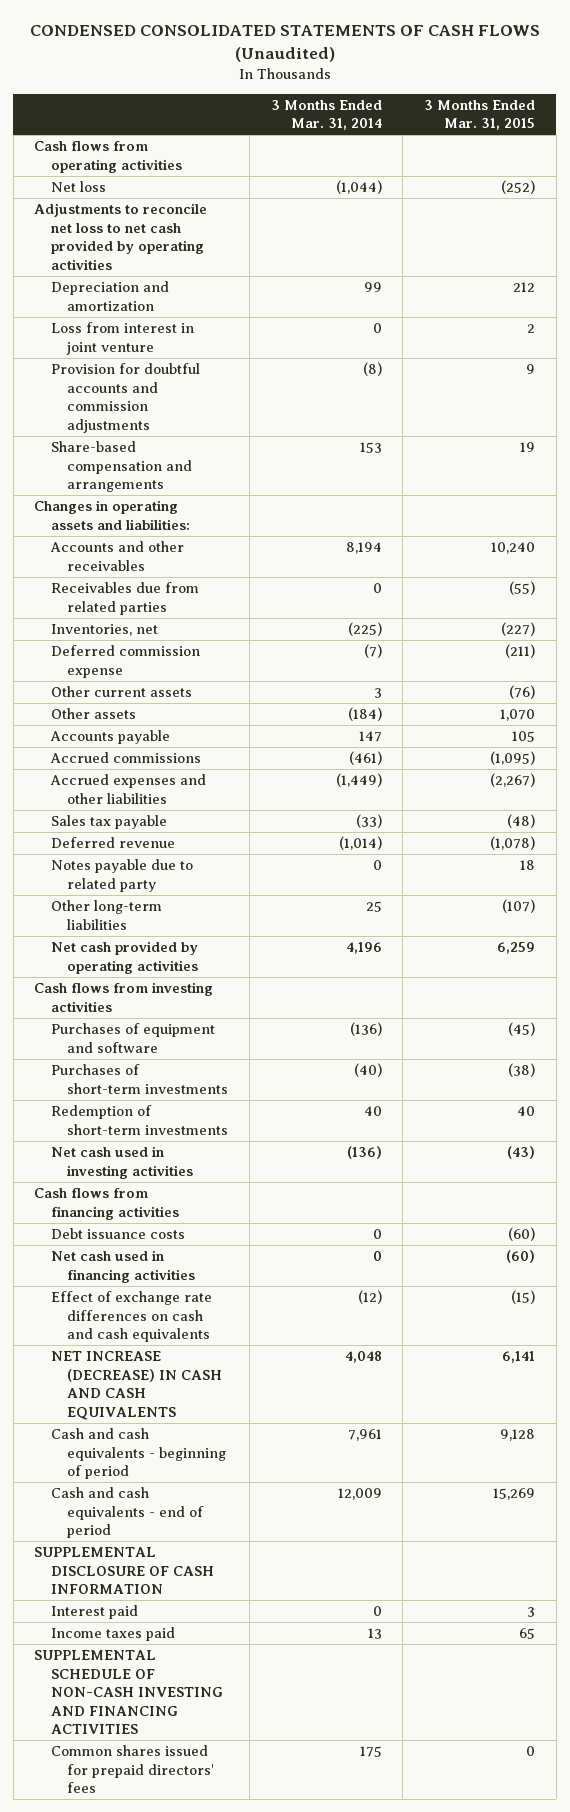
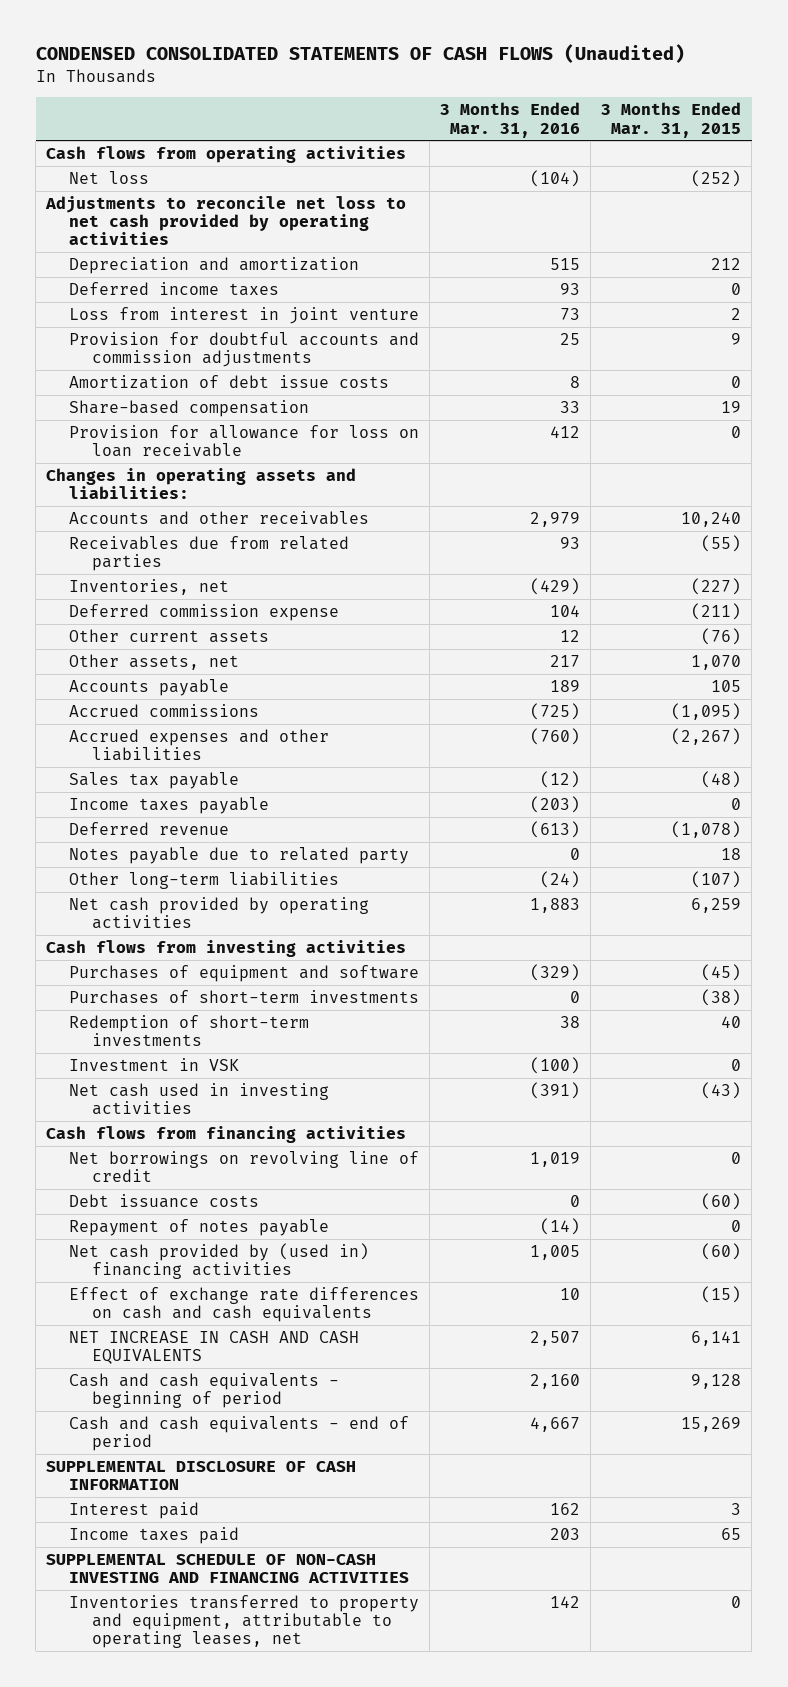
[270,99,382,131] 3 Months Ended Mar. 31, 2014 -> none
none -> [440,102,581,138] 3 Months Ended Mar. 31, 2016
none -> [69,281,280,296] Deferred income taxes
none -> [69,374,390,389] Amortization of debt issue costs
[50,441,193,493] Share-based compensation and arrangements -> [69,399,310,417] Share-based compensation
none -> [69,424,420,458] Provision for allowance for loss on loan receivable
[50,708,136,720] Other assets -> [69,653,240,670] Other assets, net
none -> [69,796,270,814] Income taxes payable
none -> [69,1057,240,1071] Investment in VSK
none -> [69,1150,420,1183] Net borrowings on revolving line of credit
none -> [69,1218,330,1236] Repayment of notes payable
[50,1250,196,1283] Net cash used in financing activities -> [69,1242,370,1280] Net cash provided by (used in) financing activities
[50,1351,223,1420] NET INCREASE (DECREASE) IN CASH AND CASH EQUIVALENTS -> [69,1330,360,1365] NET INCREASE IN CASH AND CASH EQUIVALENTS
[50,1745,215,1794] Common shares issued for prepaid directors' fees -> none
none -> [69,1594,420,1649] Inventories transferred to property and equipment, attributable to operating leases, net

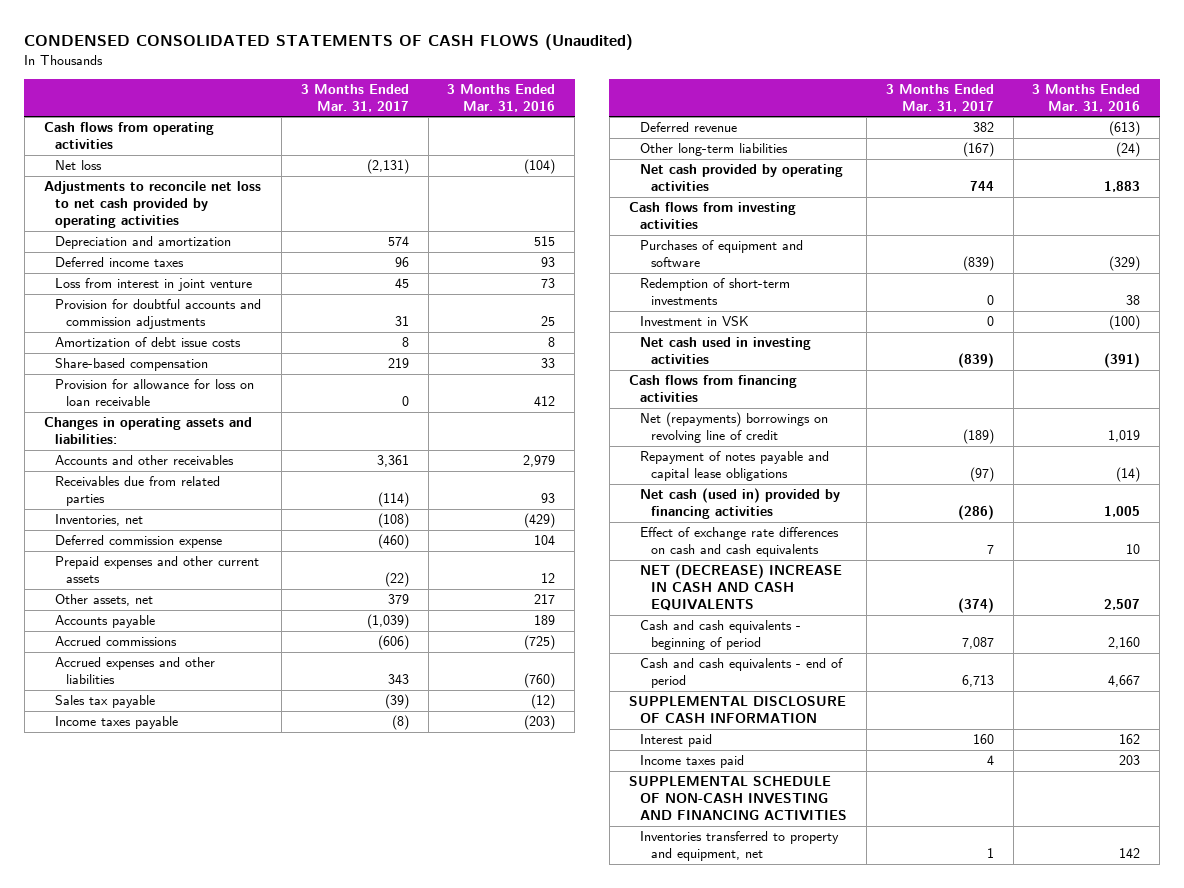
[601,102,742,138] 3 Months Ended Mar. 31, 2015 -> none
none -> [300,83,409,112] 3 Months Ended Mar. 31, 2017
[69,628,270,643] Other current assets -> [55,556,260,584] Prepaid expenses and other current assets
[69,846,410,864] Notes payable due to related party -> none
[69,989,420,1004] Purchases of short-term investments -> none
[69,1193,260,1208] Debt issuance costs -> none
[69,1150,420,1183] Net borrowings on revolving line of credit -> [640,412,829,444] Net (repayments) borrowings on revolving line of credit
[69,1218,330,1236] Repayment of notes payable -> [640,451,830,482] Repayment of notes payable and capital lease obligations
[69,1242,370,1280] Net cash provided by (used in) financing activities -> [640,488,841,520] Net cash (used in) provided by financing activities
[69,1330,360,1365] NET INCREASE IN CASH AND CASH EQUIVALENTS -> [640,564,843,612] NET (DECREASE) INCREASE IN CASH AND CASH EQUIVALENTS
[69,1594,420,1649] Inventories transferred to property and equipment, attributable to operating leases, net -> [640,831,840,862] Inventories transferred to property and equipment, net

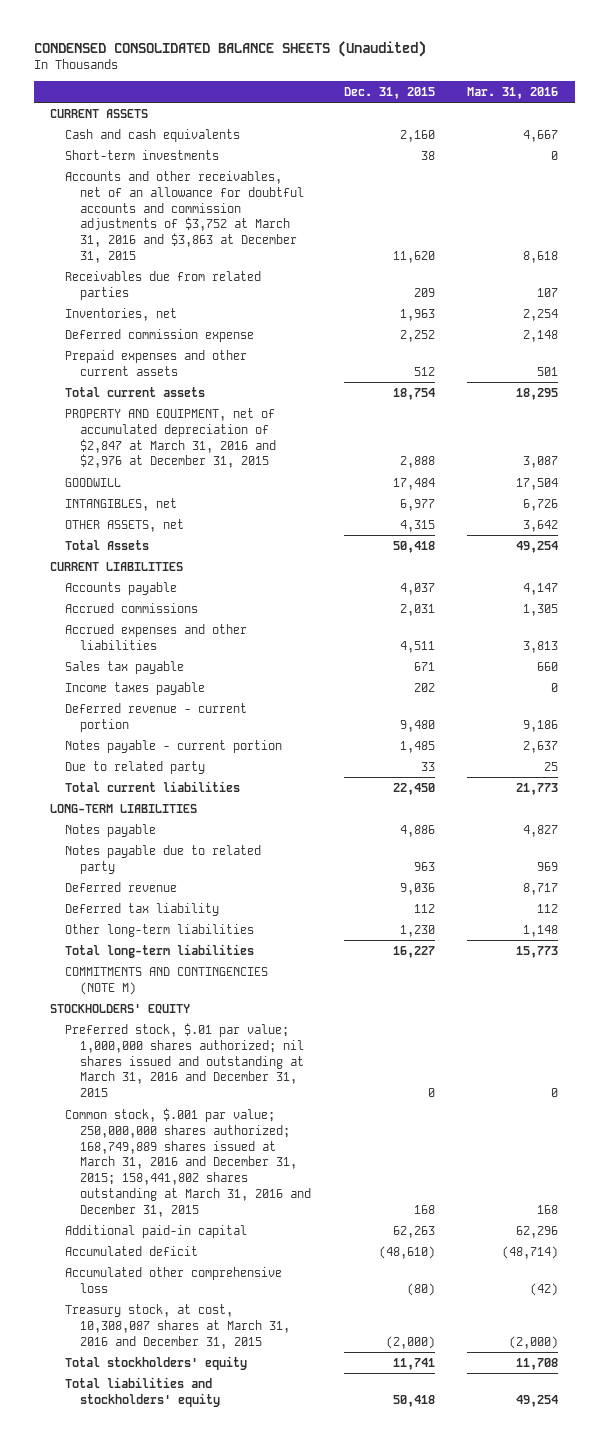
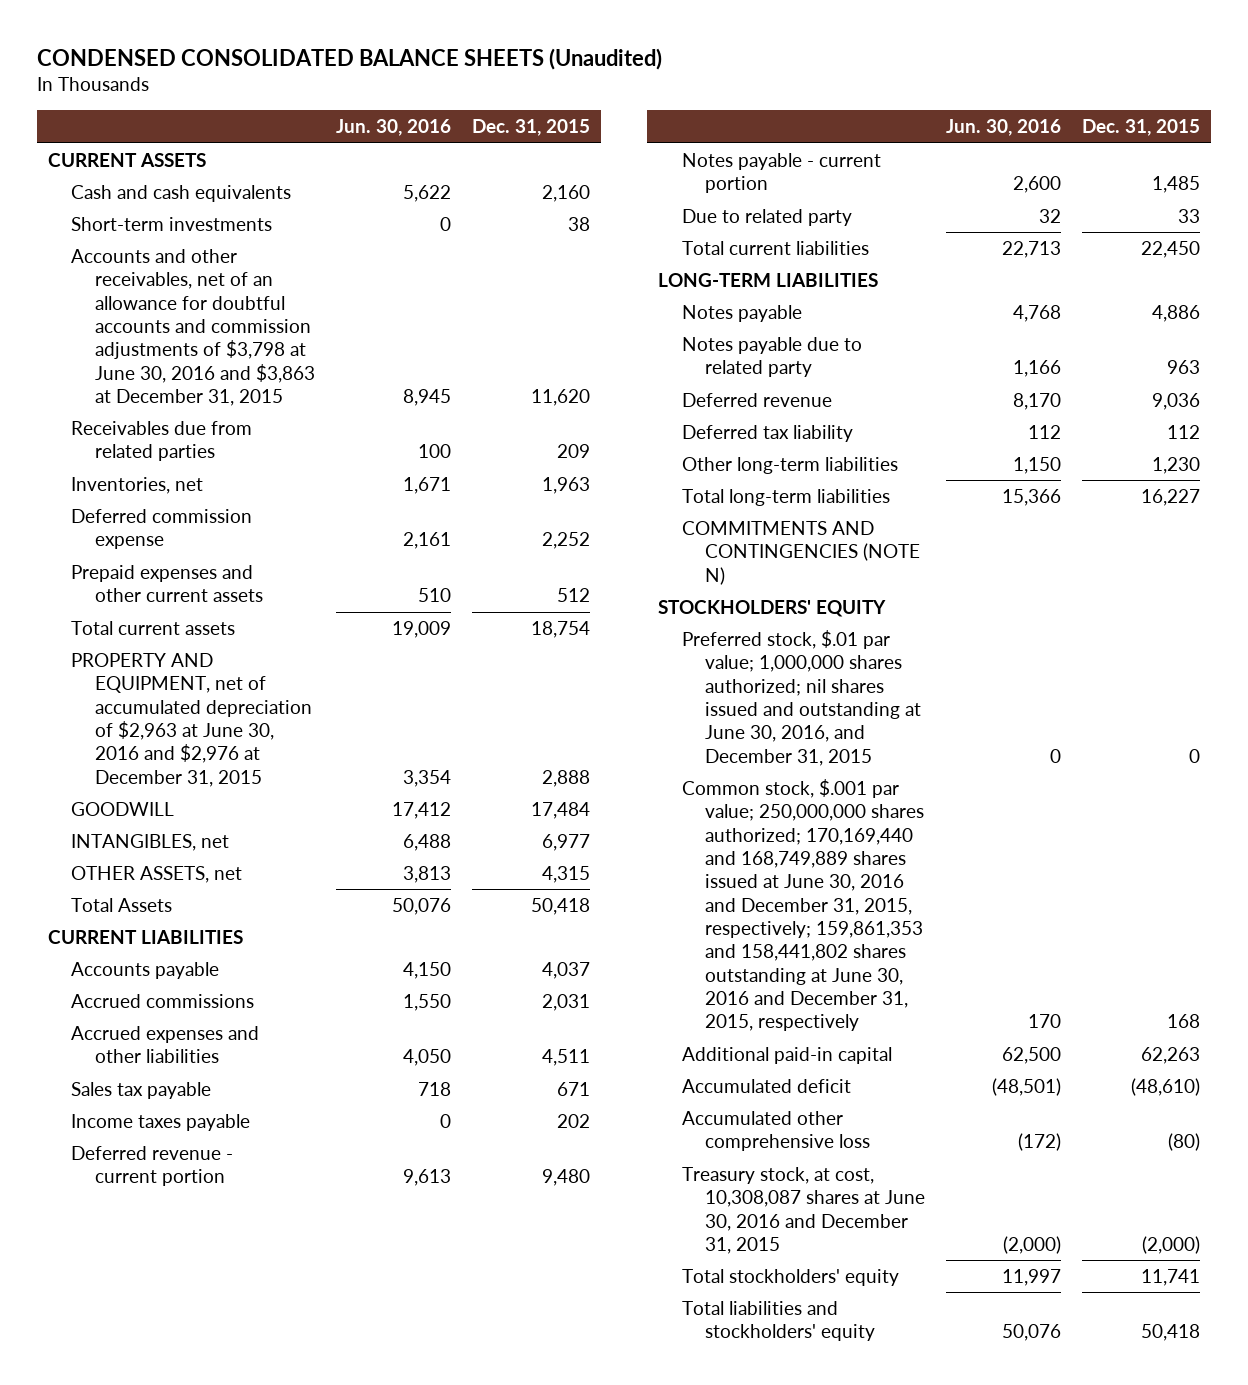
[467,87,559,100] Mar. 31, 2016 -> none
none -> [336,119,452,137] Jun. 30, 2016
[65,170,305,264] Accounts and other receivables, net of an allowance for doubtful accounts and commission adjustments of $3,752 at March 31, 2016 and $3,863 at December 31, 2015 -> [71,248,315,406] Accounts and other receivables, net of an allowance for doubtful accounts and commission adjustments of $3,798 at June 30, 2016 and $3,863 at December 31, 2015
[65,407,277,469] PROPERTY AND EQUIPMENT, net of accumulated depreciation of $2,847 at March 31, 2016 and $2,976 at December 31, 2015 -> [71,652,312,787] PROPERTY AND EQUIPMENT, net of accumulated depreciation of $2,963 at June 30, 2016 and $2,976 at December 31, 2015
[65,966,269,995] COMMITMENTS AND CONTINGENCIES (NOTE M) -> [681,520,921,585] COMMITMENTS AND CONTINGENCIES (NOTE N)
[65,1022,305,1098] Preferred stock, $.01 par value; 1,000,000 shares authorized; nil shares issued and outstanding at March 31, 2016 and December 31, 2015 -> [681,629,922,766] Preferred stock, $.01 par value; 1,000,000 shares authorized; nil shares issued and outstanding at June 30, 2016, and December 31, 2015
[65,1107,312,1217] Common stock, $.001 par value; 250,000,000 shares authorized; 168,749,889 shares issued at March 31, 2016 and December 31, 2015; 158,441,802 shares outstanding at March 31, 2016 and December 31, 2015 -> [681,778,925,1032] Common stock, $.001 par value; 250,000,000 shares authorized; 170,169,440 and 168,749,889 shares issued at June 30, 2016 and December 31, 2015, respectively; 159,861,353 and 158,441,802 shares outstanding at June 30, 2016 and December 31, 2015, respectively
[65,1303,291,1349] Treasury stock, at cost, 10,308,087 shares at March 31, 2016 and December 31, 2015 -> [681,1166,926,1254] Treasury stock, at cost, 10,308,087 shares at June 30, 2016 and December 31, 2015

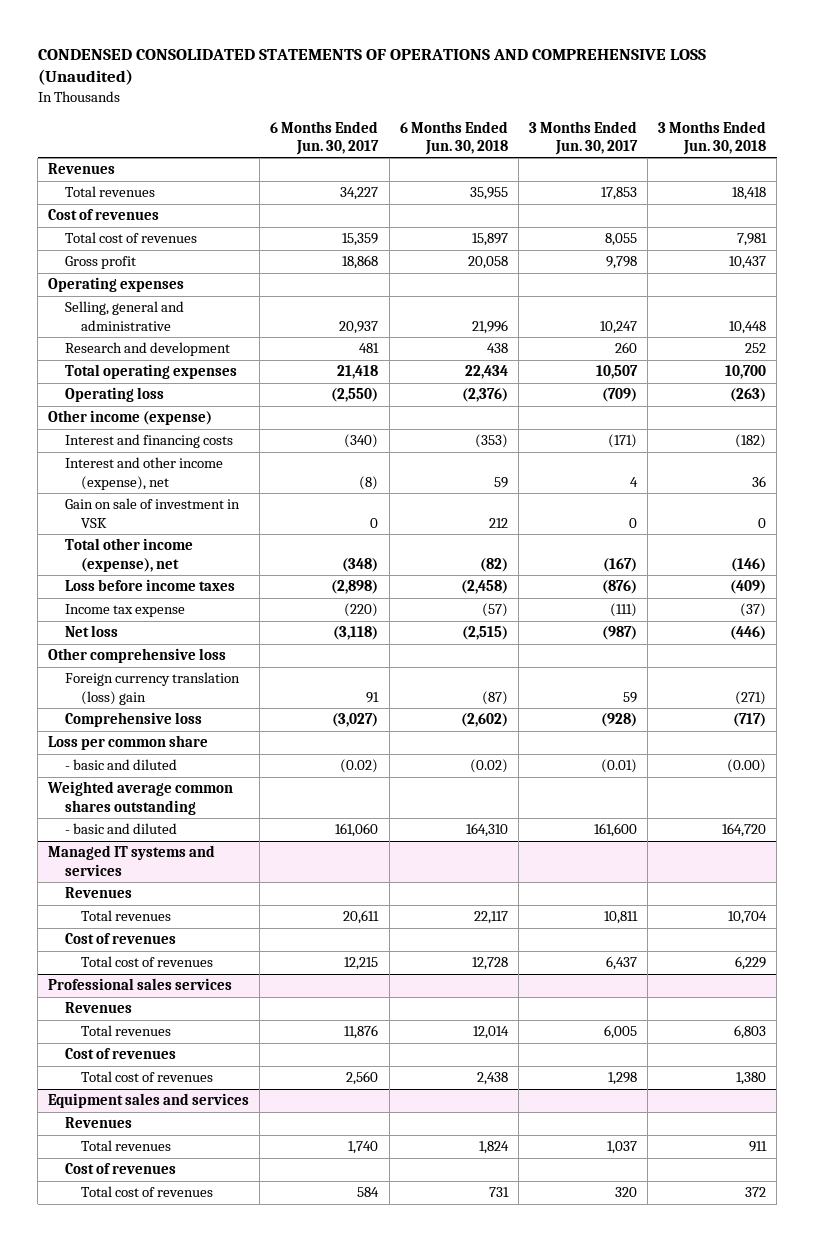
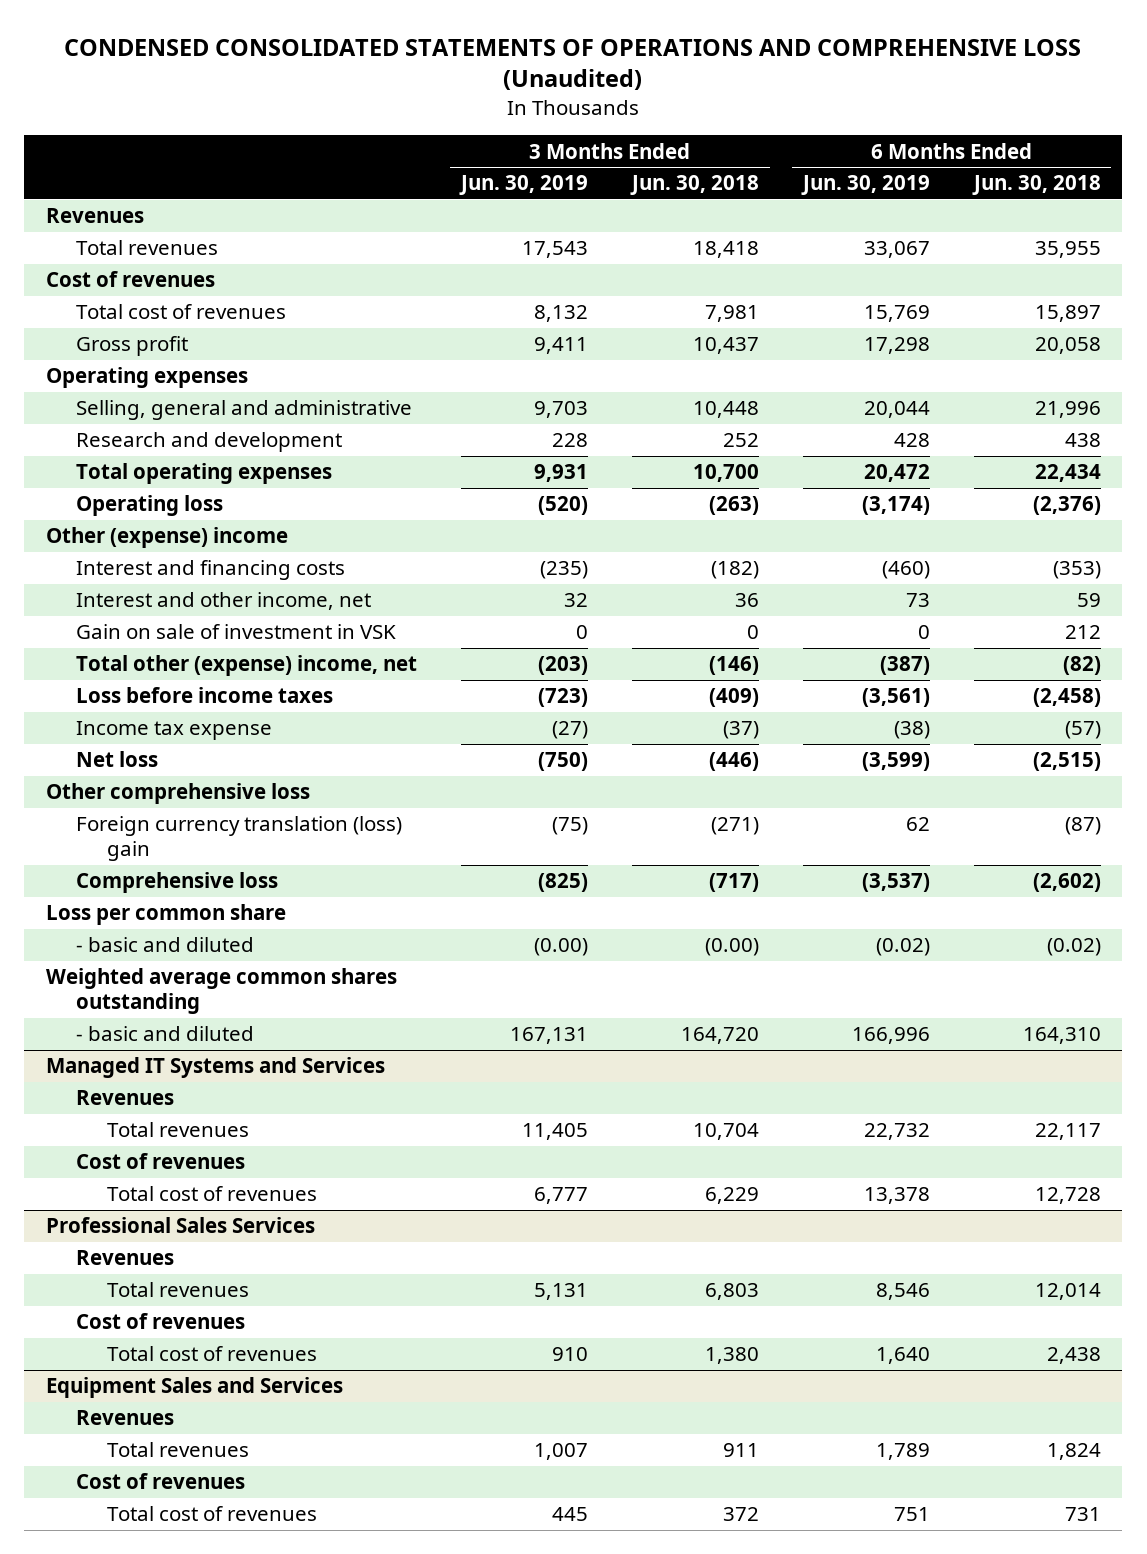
[270,120,380,155] 6 Months Ended Jun. 30, 2017 -> none
[528,120,638,155] 3 Months Ended Jun. 30, 2017 -> none
none -> [459,175,589,196] Jun. 30, 2019
none -> [800,175,930,196] Jun. 30, 2019
[48,410,213,426] Other income (expense) -> [46,527,289,549] Other (expense) income
[64,457,223,490] Interest and other income (expense), net -> [76,592,372,611] Interest and other income, net
[64,538,193,572] Total other income (expense), net -> [76,655,418,677] Total other (expense) income, net
[48,845,216,876] Managed IT systems and services -> [46,1057,386,1079] Managed IT Systems and Services
[48,978,233,991] Professional sales services -> [46,1217,316,1234] Professional Sales Services
[48,1093,250,1109] Equipment sales and services -> [46,1377,344,1399] Equipment Sales and Services

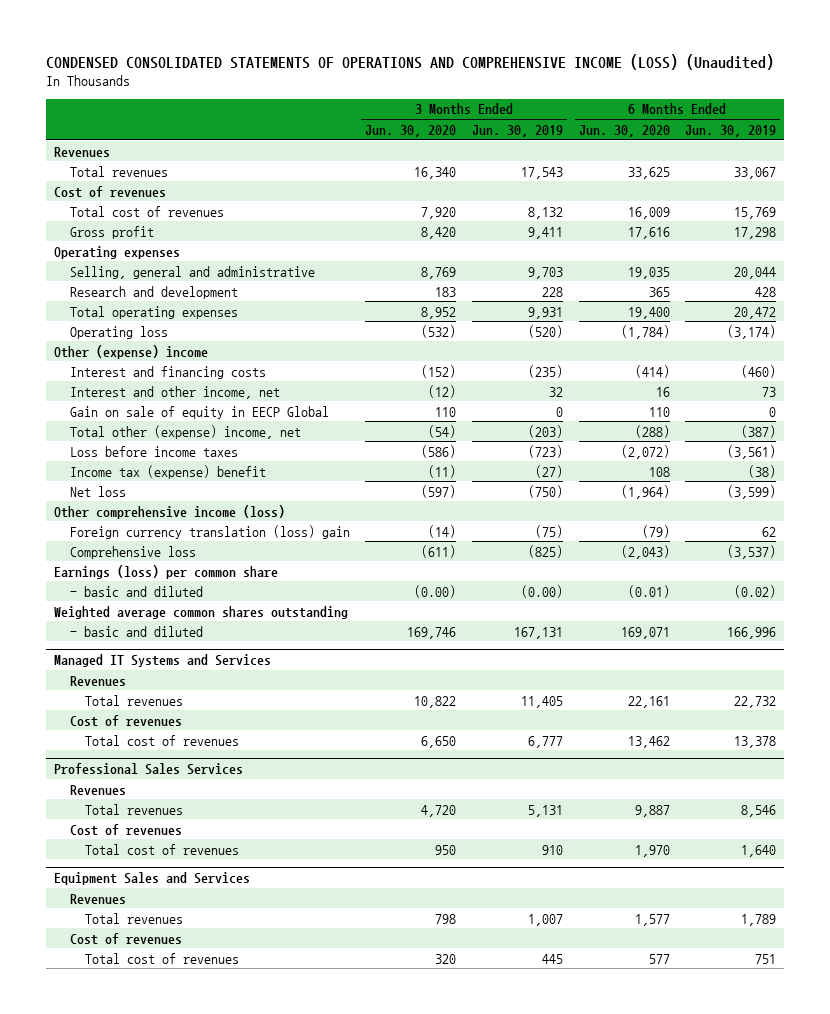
[64,38,1082,91] CONDENSED CONSOLIDATED STATEMENTS OF OPERATIONS AND COMPREHENSIVE LOSS (Unaudited) -> [45,53,774,70] CONDENSED CONSOLIDATED STATEMENTS OF OPERATIONS AND COMPREHENSIVE INCOME (LOSS) (Unaudited)
[629,175,759,196] Jun. 30, 2018 -> none
[971,175,1101,196] Jun. 30, 2018 -> none
none -> [365,124,457,137] Jun. 30, 2020
none -> [578,124,670,137] Jun. 30, 2020
[76,624,397,640] Gain on sale of investment in VSK -> [69,405,329,419] Gain on sale of equity in EECP Global
[76,721,273,741] Income tax expense -> [69,464,266,479] Income tax (expense) benefit
[46,783,311,805] Other comprehensive loss -> [53,504,285,519] Other comprehensive income (loss)
[46,904,287,926] Loss per common share -> [53,564,278,579] Earnings (loss) per common share

